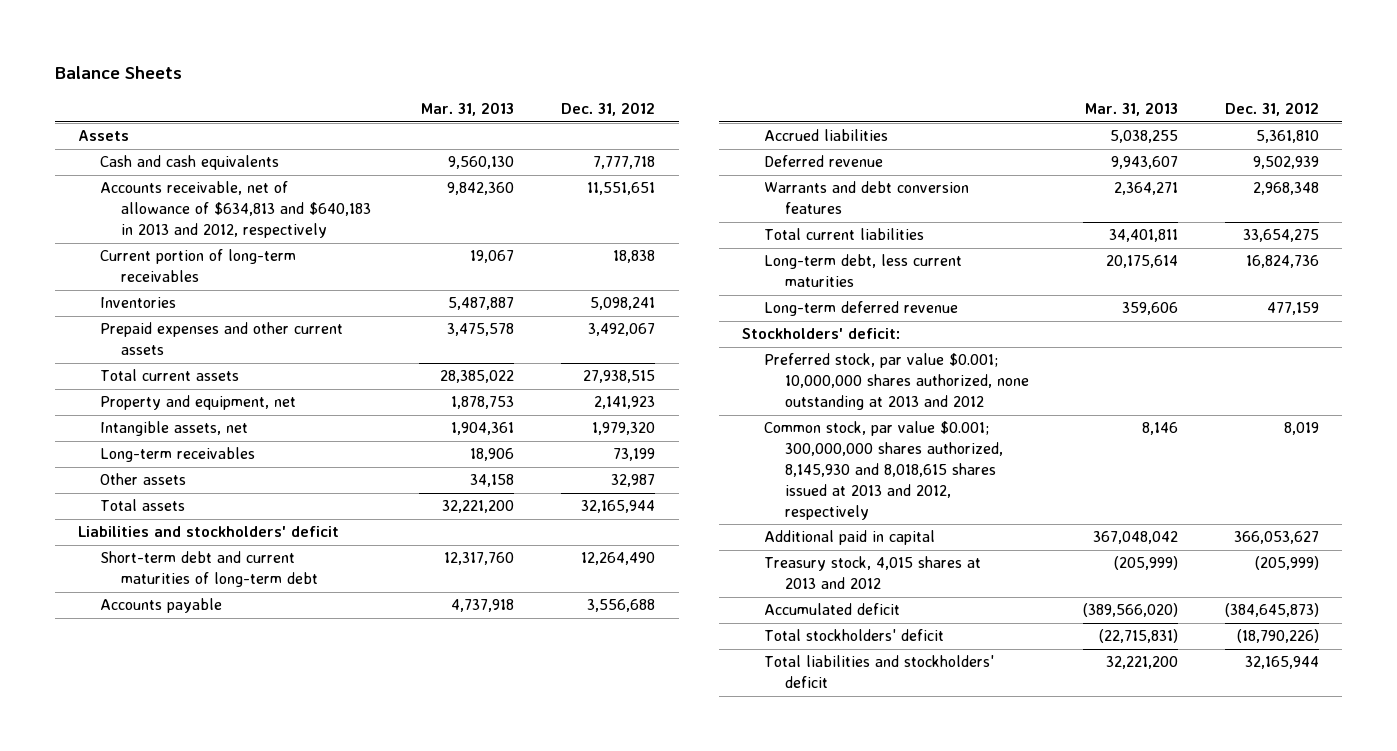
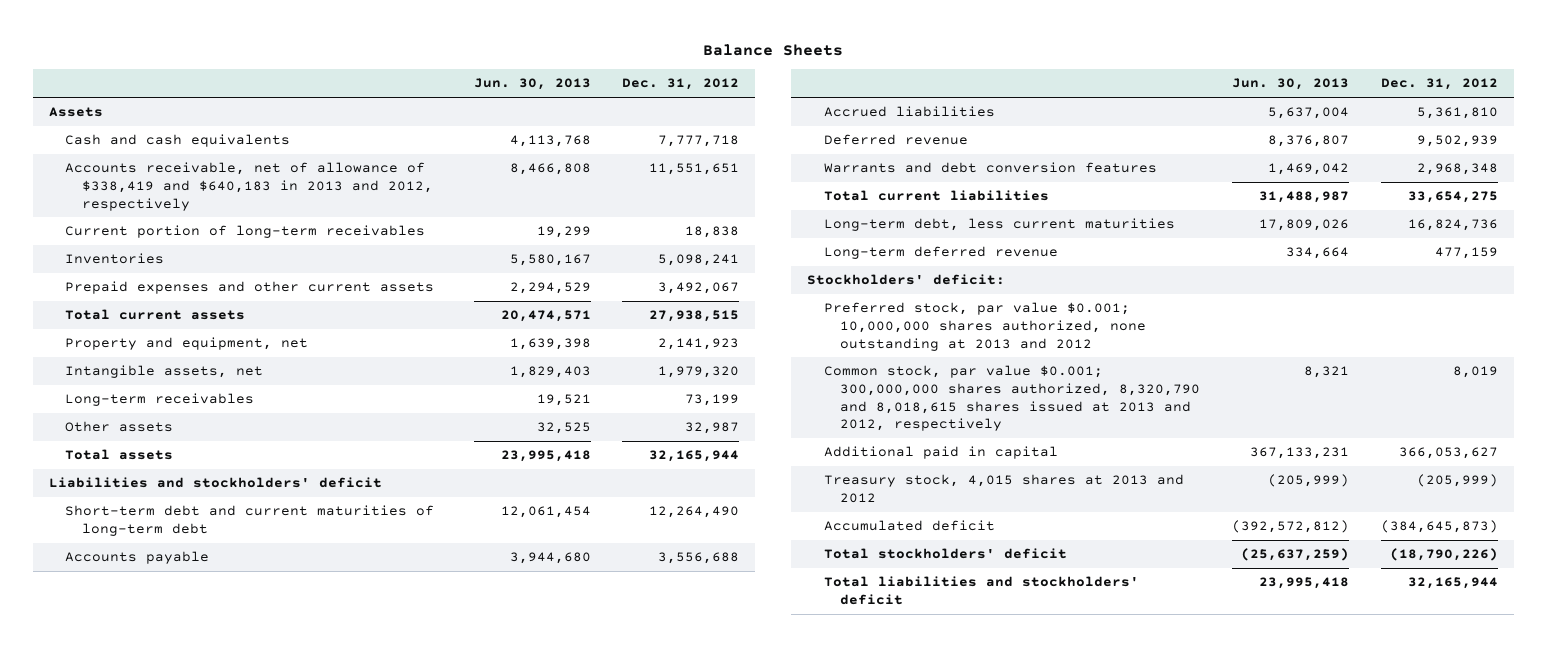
[420,102,514,117] Mar. 31, 2013 -> none
none -> [473,78,591,91] Jun. 30, 2013
[99,181,372,239] Accounts receivable, net of allowance of $634,813 and $640,183 in 2013 and 2012, respectively -> [65,162,433,211] Accounts receivable, net of allowance of $338,419 and $640,183 in 2013 and 2012, respectively
[763,421,1004,520] Common stock, par value $0.001; 300,000,000 shares authorized, 8,145,930 and 8,018,615 shares issued at 2013 and 2012, respectively -> [823,365,1201,432] Common stock, par value $0.001; 300,000,000 shares authorized, 8,320,790 and 8,018,615 shares issued at 2013 and 2012, respectively

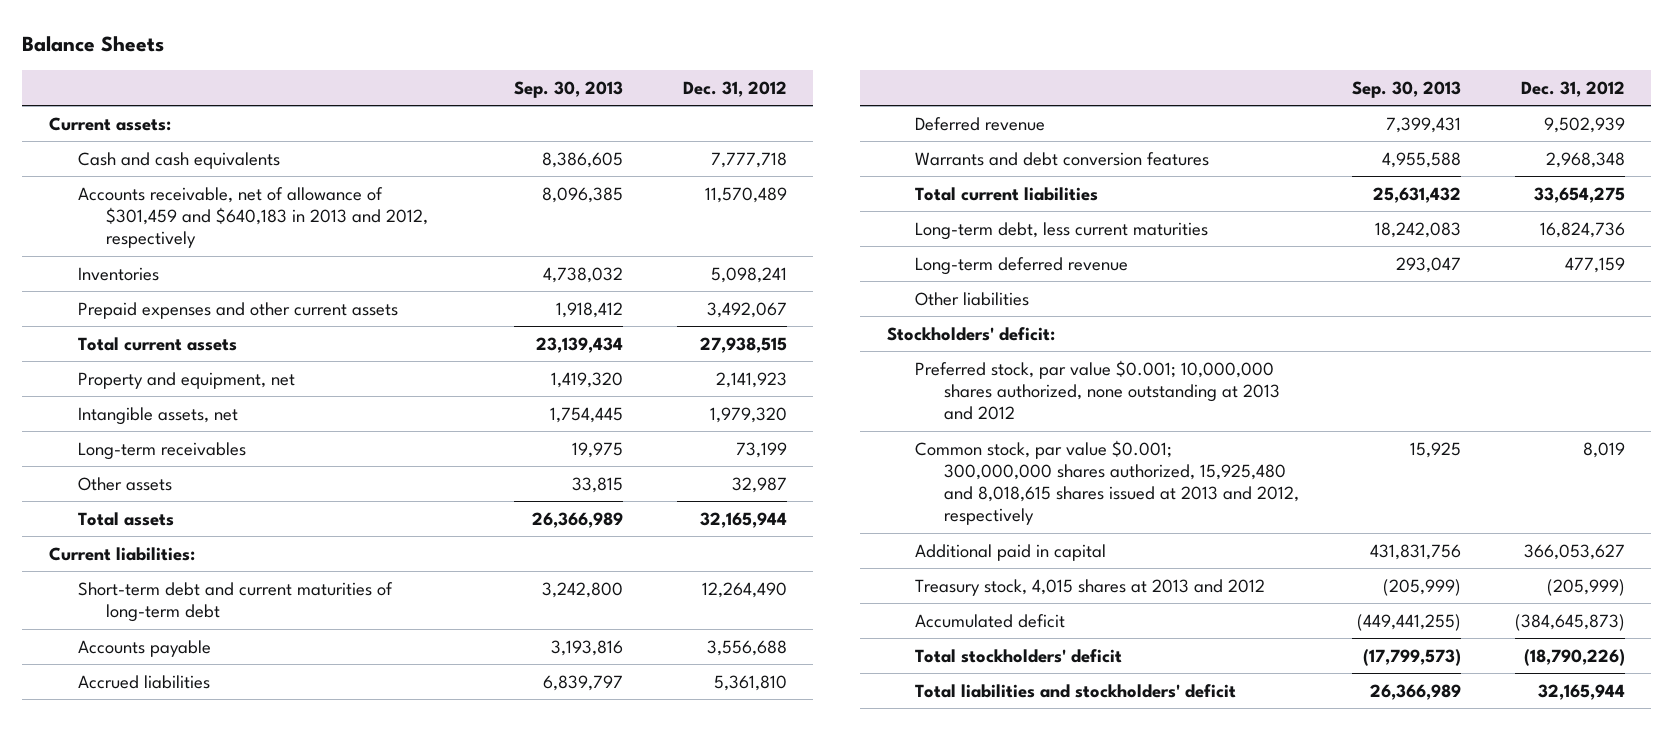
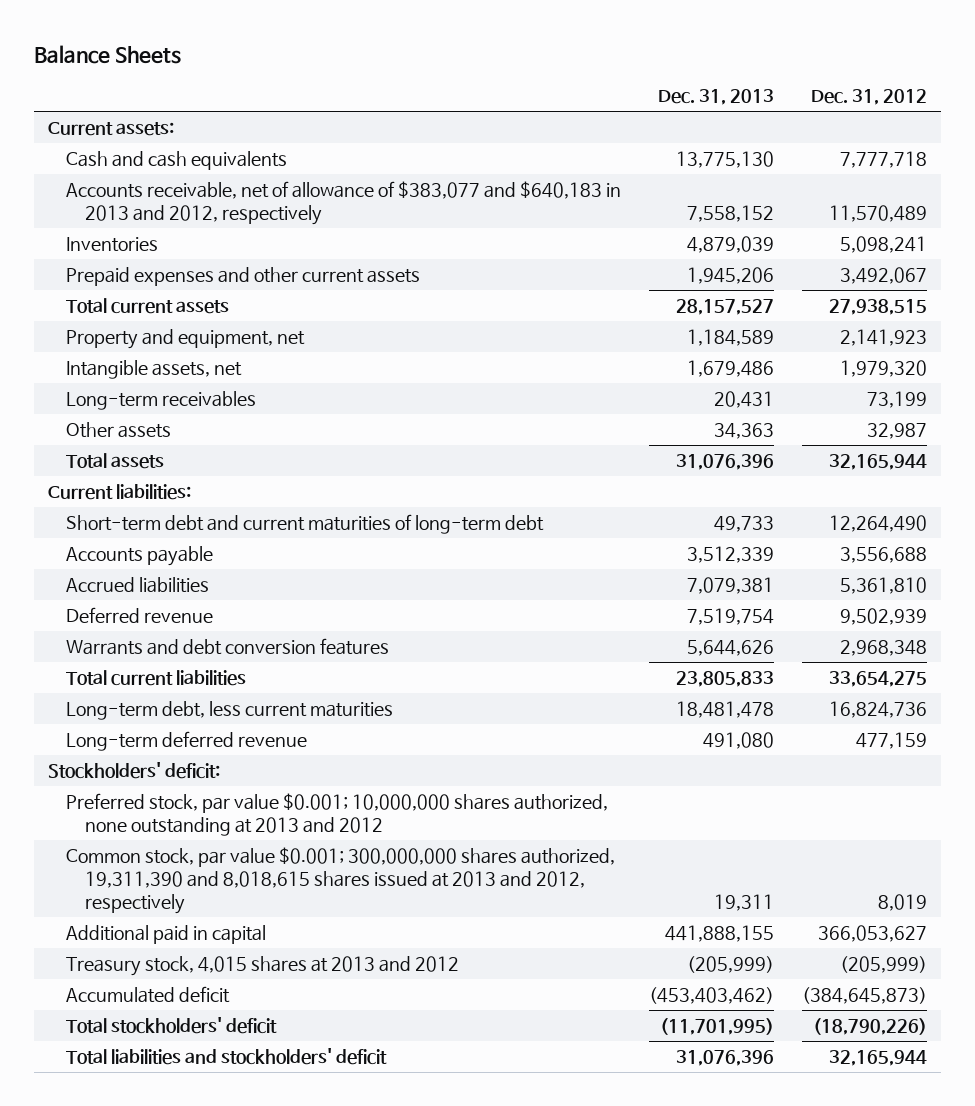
[514,80,624,98] Sep. 30, 2013 -> none
none -> [658,89,775,106] Dec. 31, 2013
[77,186,429,249] Accounts receivable, net of allowance of $301,459 and $640,183 in 2013 and 2012, respectively -> [66,180,622,225] Accounts receivable, net of allowance of $383,077 and $640,183 in 2013 and 2012, respectively
[915,291,1030,306] Other liabilities -> none
[915,439,1299,526] Common stock, par value $0.001; 300,000,000 shares authorized, 15,925,480 and 8,018,615 shares issued at 2013 and 2012, respectively -> [66,846,616,914] Common stock, par value $0.001; 300,000,000 shares authorized, 19,311,390 and 8,018,615 shares issued at 2013 and 2012, respectively

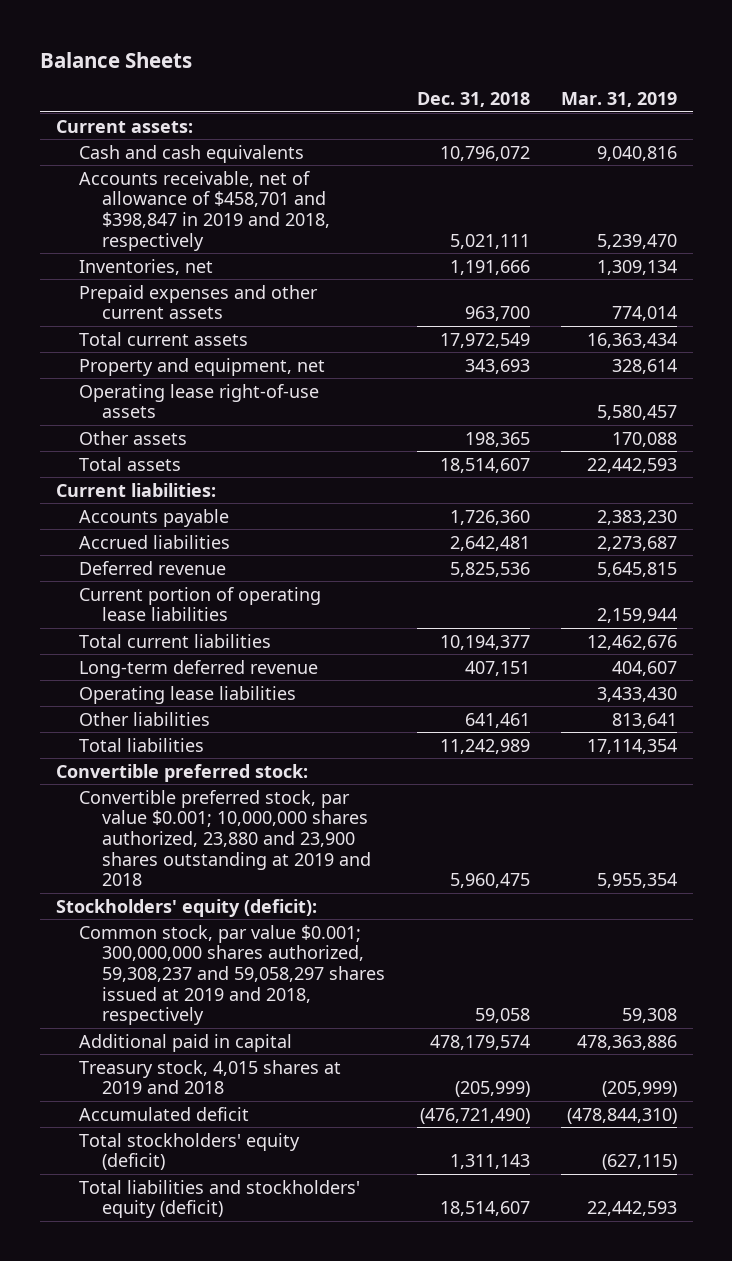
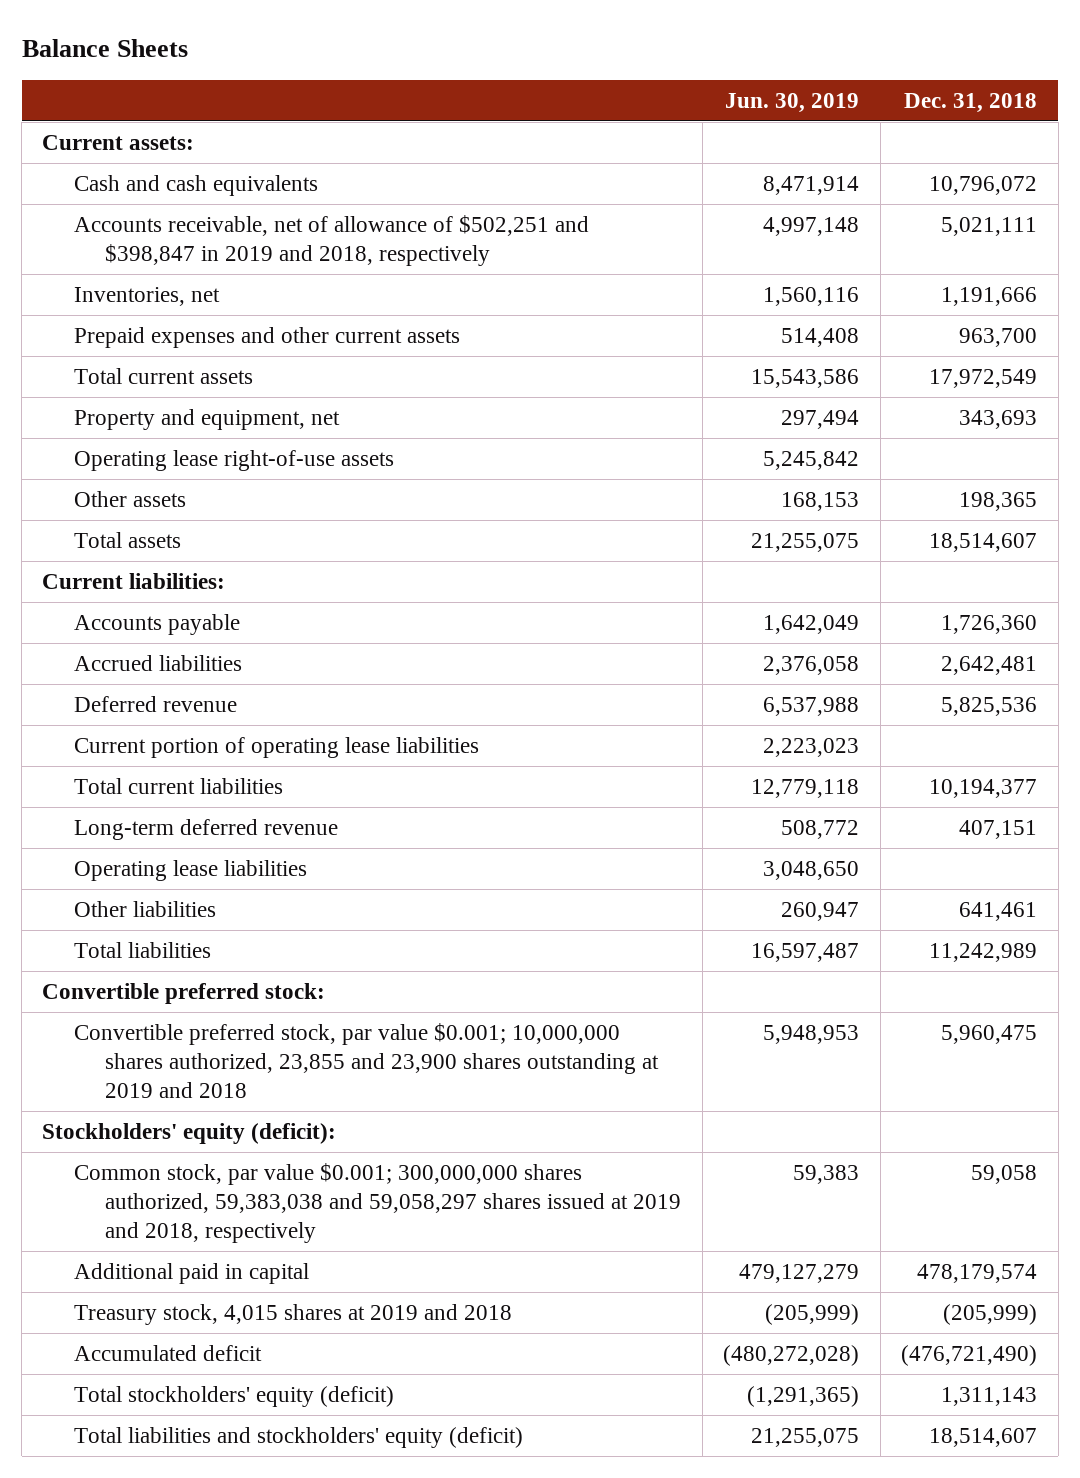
[560,92,677,108] Mar. 31, 2019 -> none
none -> [725,92,860,113] Jun. 30, 2019
[78,170,331,251] Accounts receivable, net of allowance of $458,701 and $398,847 in 2019 and 2018, respectively -> [73,214,589,266] Accounts receivable, net of allowance of $502,251 and $398,847 in 2019 and 2018, respectively
[78,789,372,887] Convertible preferred stock, par value $0.001; 10,000,000 shares authorized, 23,880 and 23,900 shares outstanding at 2019 and 2018 -> [73,1022,660,1098] Convertible preferred stock, par value $0.001; 10,000,000 shares authorized, 23,855 and 23,900 shares outstanding at 2019 and 2018
[78,924,386,1026] Common stock, par value $0.001; 300,000,000 shares authorized, 59,308,237 and 59,058,297 shares issued at 2019 and 2018, respectively -> [73,1162,682,1243] Common stock, par value $0.001; 300,000,000 shares authorized, 59,383,038 and 59,058,297 shares issued at 2019 and 2018, respectively

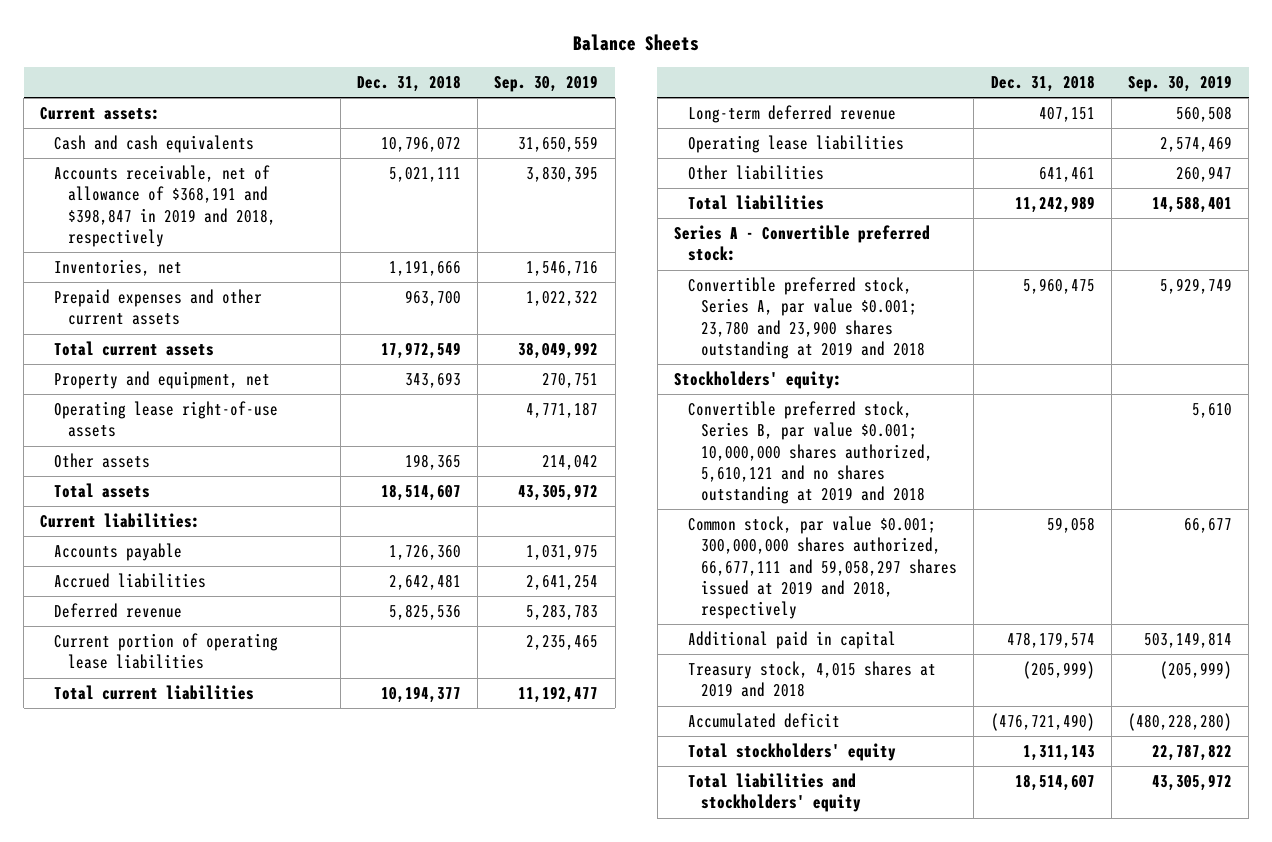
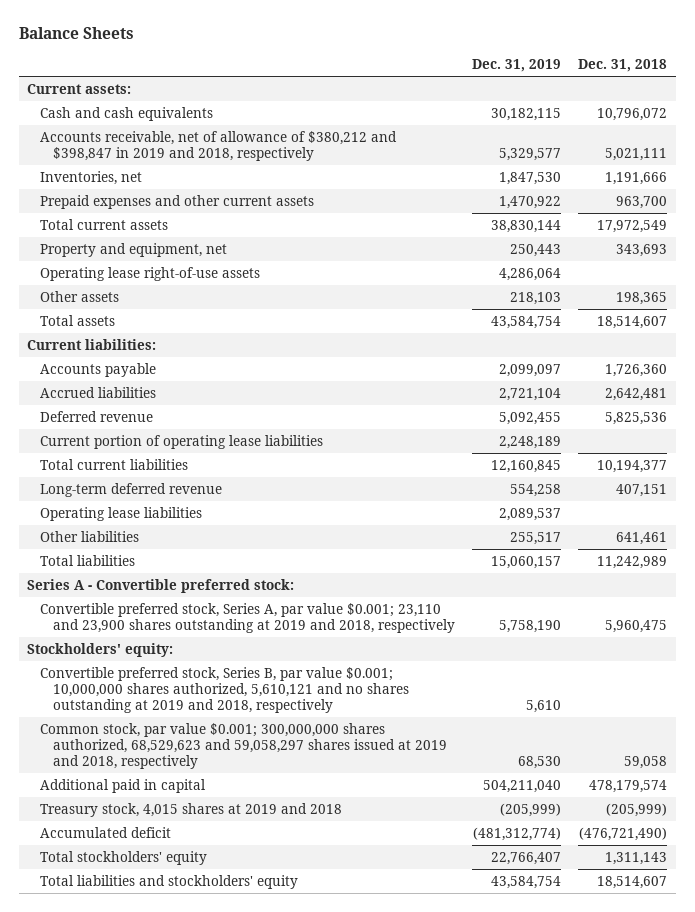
[494,74,599,92] Sep. 30, 2019 -> none
none -> [472,59,562,73] Dec. 31, 2019
[53,165,276,247] Accounts receivable, net of allowance of $368,191 and $398,847 in 2019 and 2018, respectively -> [40,130,398,161] Accounts receivable, net of allowance of $380,212 and $398,847 in 2019 and 2018, respectively
[687,277,926,359] Convertible preferred stock, Series A, par value $0.001; 23,780 and 23,900 shares outstanding at 2019 and 2018 -> [40,602,456,633] Convertible preferred stock, Series A, par value $0.001; 23,110 and 23,900 shares outstanding at 2019 and 2018, respectively
[687,401,934,505] Convertible preferred stock, Series B, par value $0.001; 10,000,000 shares authorized, 5,610,121 and no shares outstanding at 2019 and 2018 -> [40,666,410,714] Convertible preferred stock, Series B, par value $0.001; 10,000,000 shares authorized, 5,610,121 and no shares outstanding at 2019 and 2018, respectively
[687,516,958,620] Common stock, par value $0.001; 300,000,000 shares authorized, 66,677,111 and 59,058,297 shares issued at 2019 and 2018, respectively -> [40,722,448,770] Common stock, par value $0.001; 300,000,000 shares authorized, 68,529,623 and 59,058,297 shares issued at 2019 and 2018, respectively

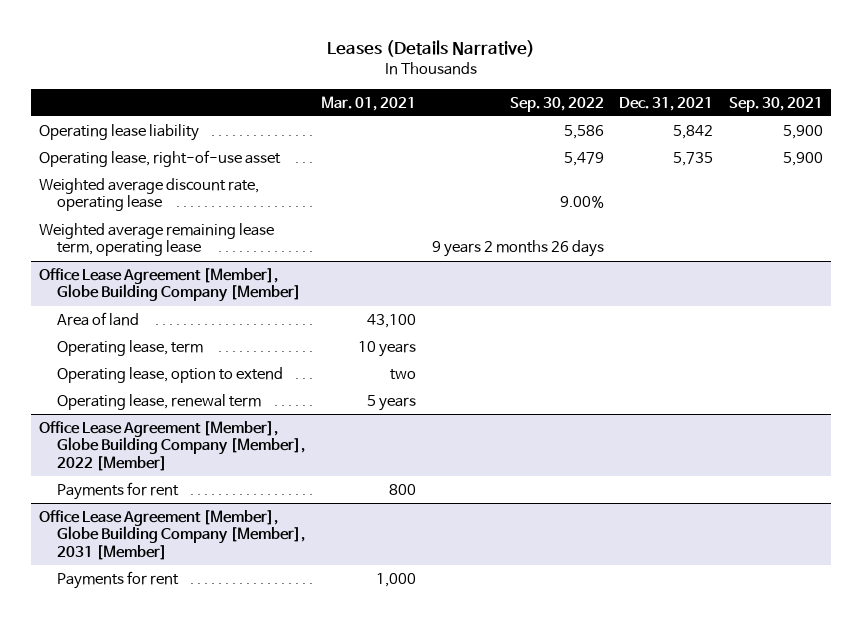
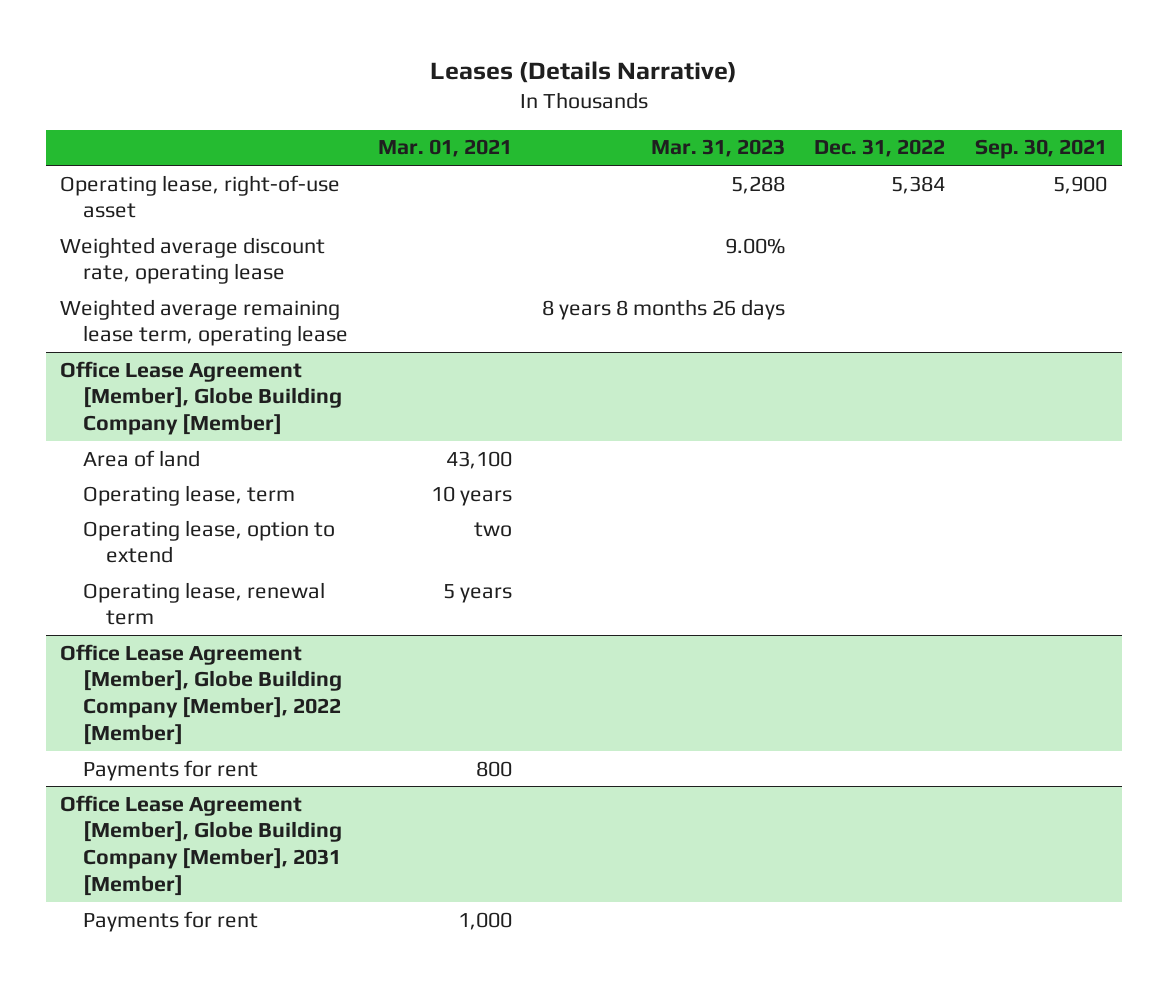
[509,96,604,112] Sep. 30, 2022 -> none
[619,96,714,111] Dec. 31, 2021 -> none
none -> [650,139,785,158] Mar. 31, 2023
none -> [814,139,946,158] Dec. 31, 2022
[38,123,199,141] Operating lease liability -> none

